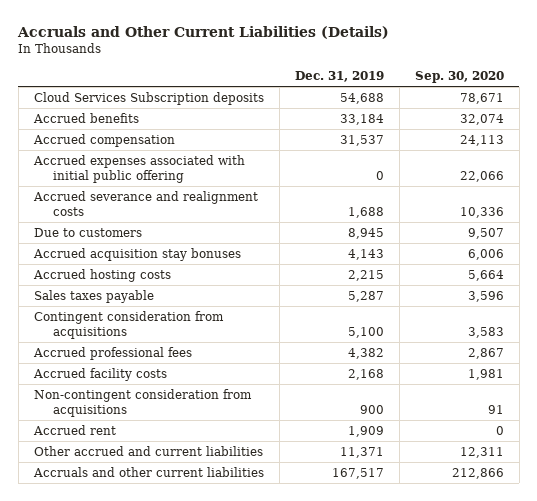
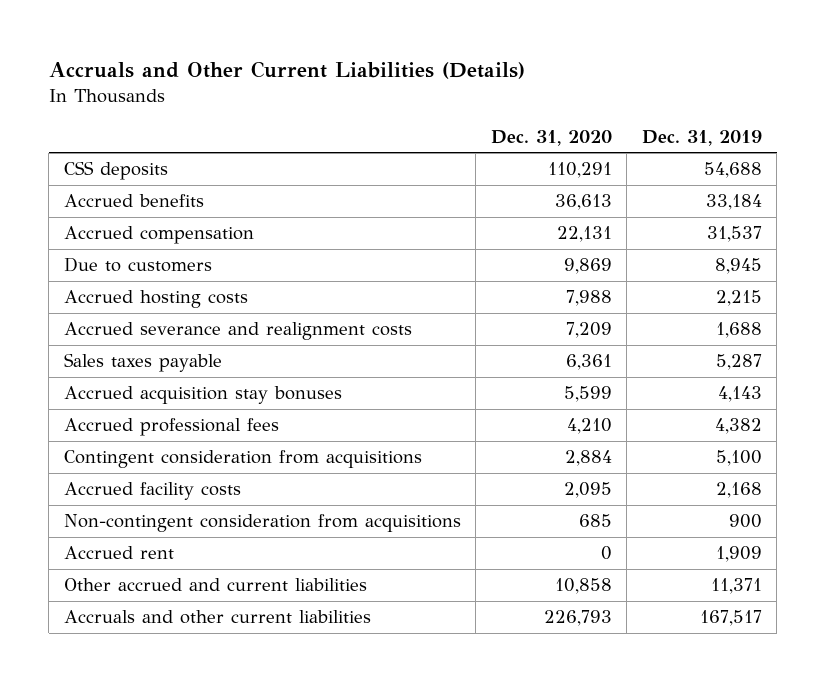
[414,71,504,84] Sep. 30, 2020 -> none
none -> [490,129,612,146] Dec. 31, 2020
[33,91,264,105] Cloud Services Subscription deposits -> [63,161,168,181] CSS deposits
[32,154,245,183] Accrued expenses associated with initial public offering -> none
[32,190,258,216] Accrued severance and realignment costs -> [63,322,412,341] Accrued severance and realignment costs
[32,247,241,261] Accrued acquisition stay bonuses -> [63,386,342,405] Accrued acquisition stay bonuses
[33,310,224,339] Contingent consideration from acquisitions -> [63,450,422,469] Contingent consideration from acquisitions

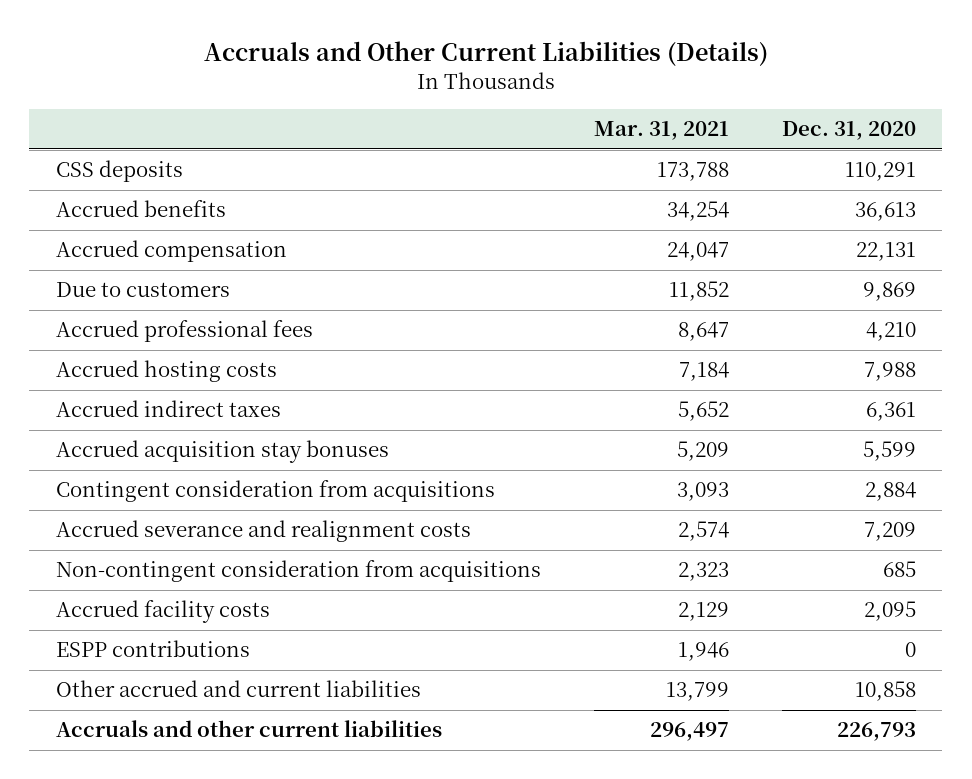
[641,129,762,146] Dec. 31, 2019 -> none
none -> [593,121,729,141] Mar. 31, 2021
[63,418,279,437] Accrued professional fees -> [55,320,313,343] Accrued professional fees
[63,353,222,373] Sales taxes payable -> [55,400,281,418] Accrued indirect taxes
[63,322,412,341] Accrued severance and realignment costs -> [55,520,471,543] Accrued severance and realignment costs
[63,546,174,560] Accrued rent -> none
[63,482,241,501] Accrued facility costs -> [55,600,270,624] Accrued facility costs
none -> [55,640,250,658] ESPP contributions

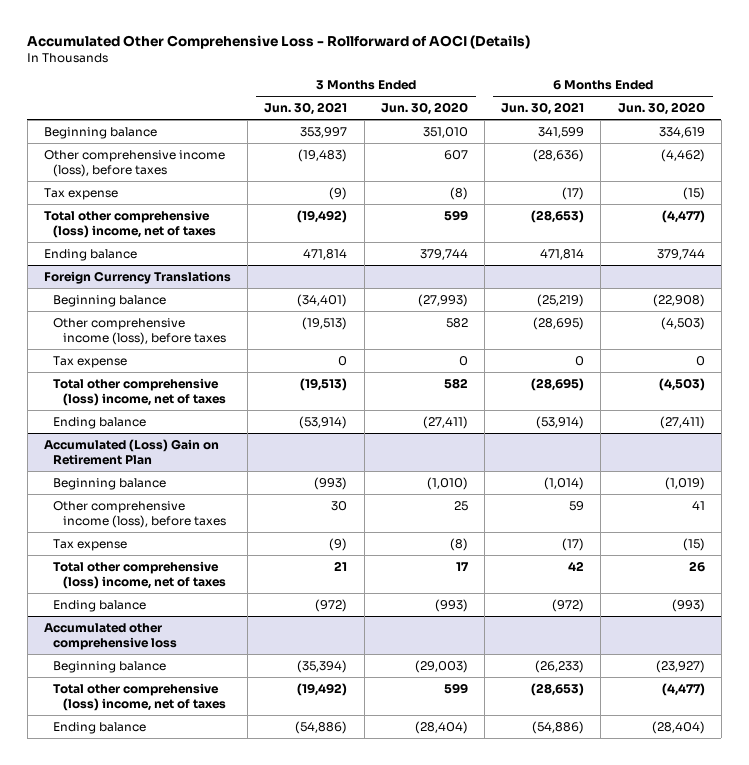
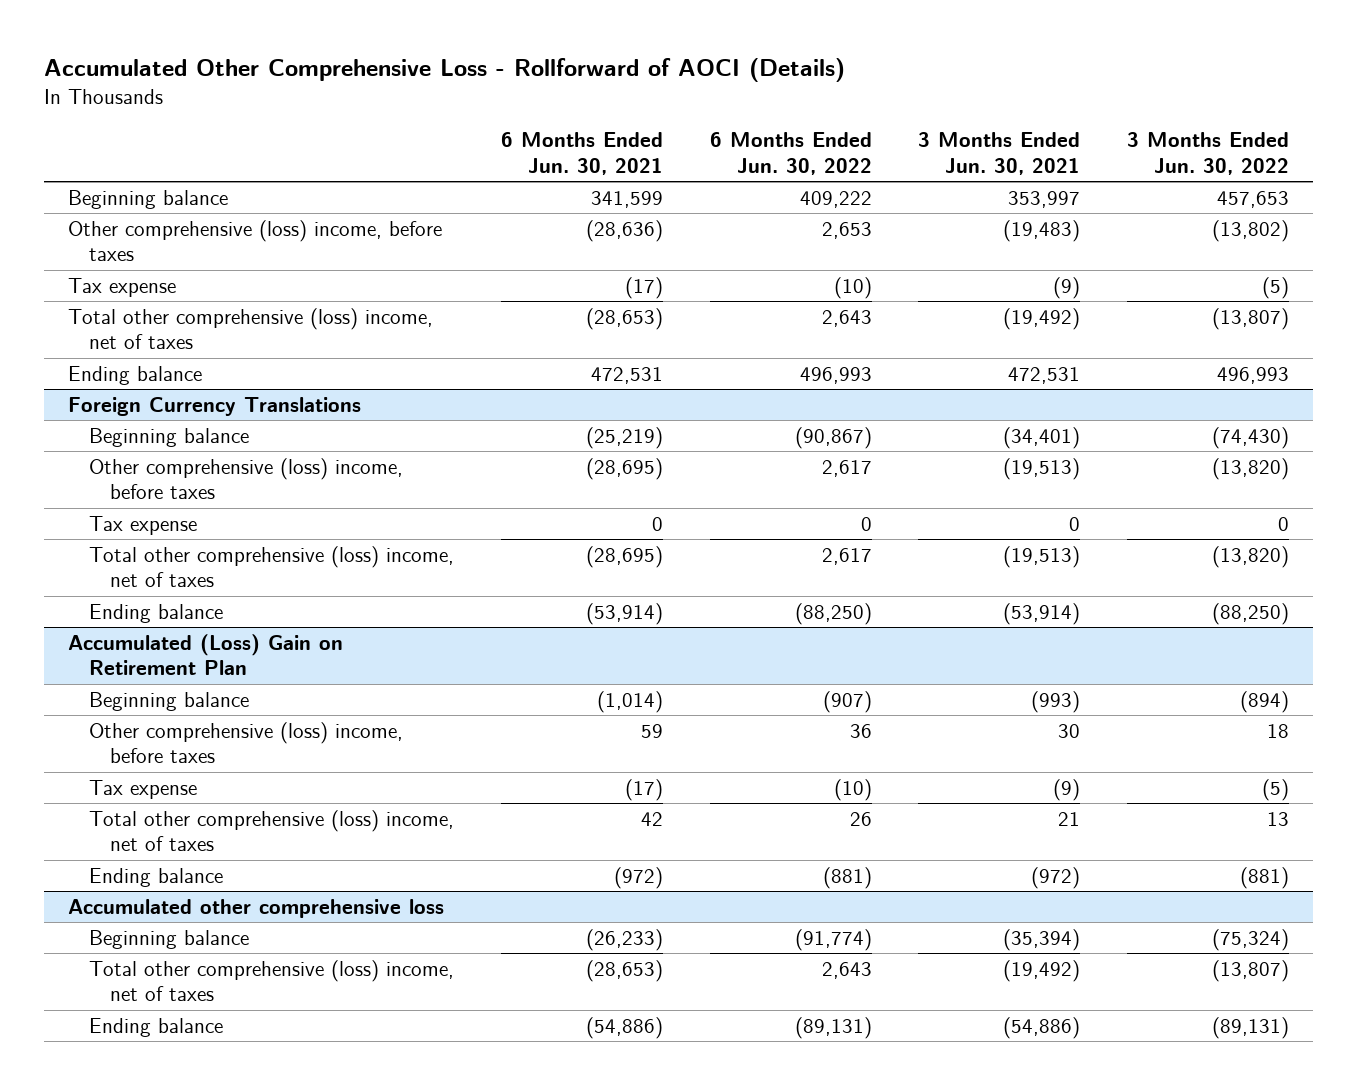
[380,102,468,116] Jun. 30, 2020 -> none
[617,102,705,116] Jun. 30, 2020 -> none
none -> [709,132,872,175] 6 Months Ended Jun. 30, 2022
none -> [1127,132,1290,175] 3 Months Ended Jun. 30, 2022
[43,149,225,177] Other comprehensive income (loss), before taxes -> [67,219,442,262] Other comprehensive (loss) income, before taxes
[303,248,348,260] 471,814 -> [1008,366,1081,384] 472,531
[540,248,585,260] 471,814 -> [590,366,663,384] 472,531
[53,317,226,345] Other comprehensive income (loss), before taxes -> [88,457,403,500] Other comprehensive (loss) income, before taxes
[53,500,226,528] Other comprehensive income (loss), before taxes -> [88,721,403,764] Other comprehensive (loss) income, before taxes

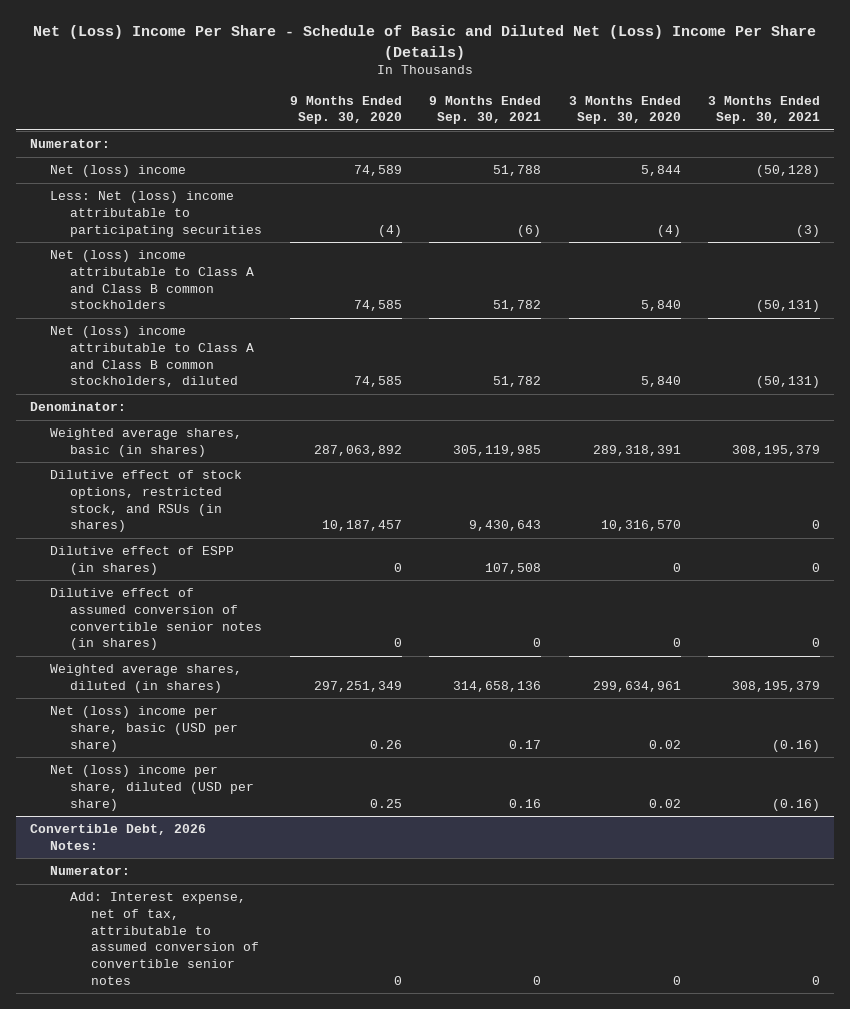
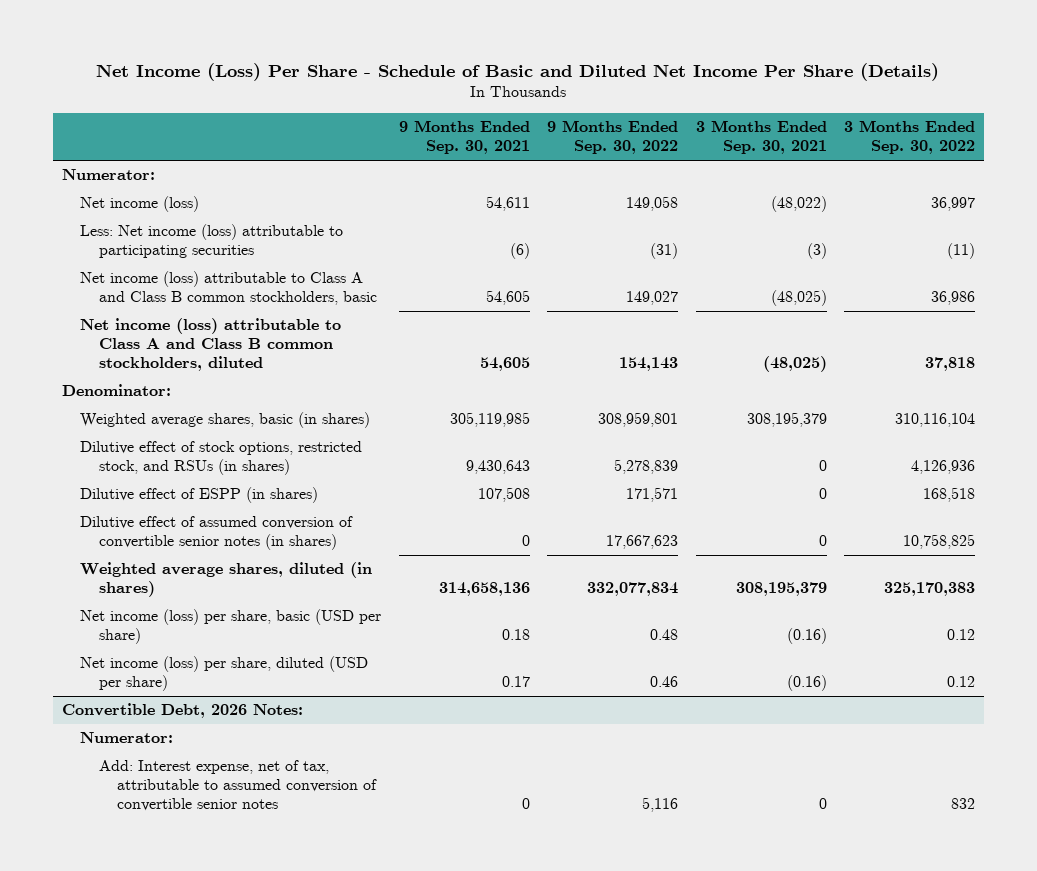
[33,25,817,60] Net (Loss) Income Per Share - Schedule of Basic and Diluted Net (Loss) Income Per Share (Details) -> [96,62,940,81] Net Income (Loss) Per Share - Schedule of Basic and Diluted Net Income Per Share (Details)
[289,95,402,125] 9 Months Ended Sep. 30, 2020 -> none
[568,95,681,125] 3 Months Ended Sep. 30, 2020 -> none
none -> [547,120,679,155] 9 Months Ended Sep. 30, 2022
none -> [844,120,976,155] 3 Months Ended Sep. 30, 2022
[49,165,186,178] Net (loss) income -> [80,196,200,213] Net income (loss)
[493,165,542,177] 51,788 -> [485,196,530,212] 54,611
[756,165,821,178] (50,128) -> [770,196,827,213] (48,022)
[49,191,263,237] Less: Net (loss) income attributable to participating securities -> [80,224,344,259] Less: Net income (loss) attributable to participating securities
[49,250,255,310] Net (loss) income attributable to Class A and Class B common stockholders -> [80,271,377,306] Net income (loss) attributable to Class A and Class B common stockholders, basic
[493,300,542,312] 51,782 -> [485,290,530,306] 54,605
[756,300,821,313] (50,131) -> [770,290,827,307] (48,025)
[49,326,255,388] Net (loss) income attributable to Class A and Class B common stockholders, diluted -> [80,318,342,372] Net income (loss) attributable to Class A and Class B common stockholders, diluted
[493,376,542,388] 51,782 -> [479,357,530,372] 54,605
[756,376,821,389] (50,131) -> [762,356,827,373] (48,025)
[49,706,239,752] Net (loss) income per share, basic (USD per share) -> [80,609,382,645] Net income (loss) per share, basic (USD per share)
[509,739,542,749] 0.17 -> [501,629,530,641] 0.18
[49,765,255,811] Net (loss) income per share, diluted (USD per share) -> [80,656,369,692] Net income (loss) per share, diluted (USD per share)
[509,798,542,808] 0.16 -> [501,676,530,688] 0.17

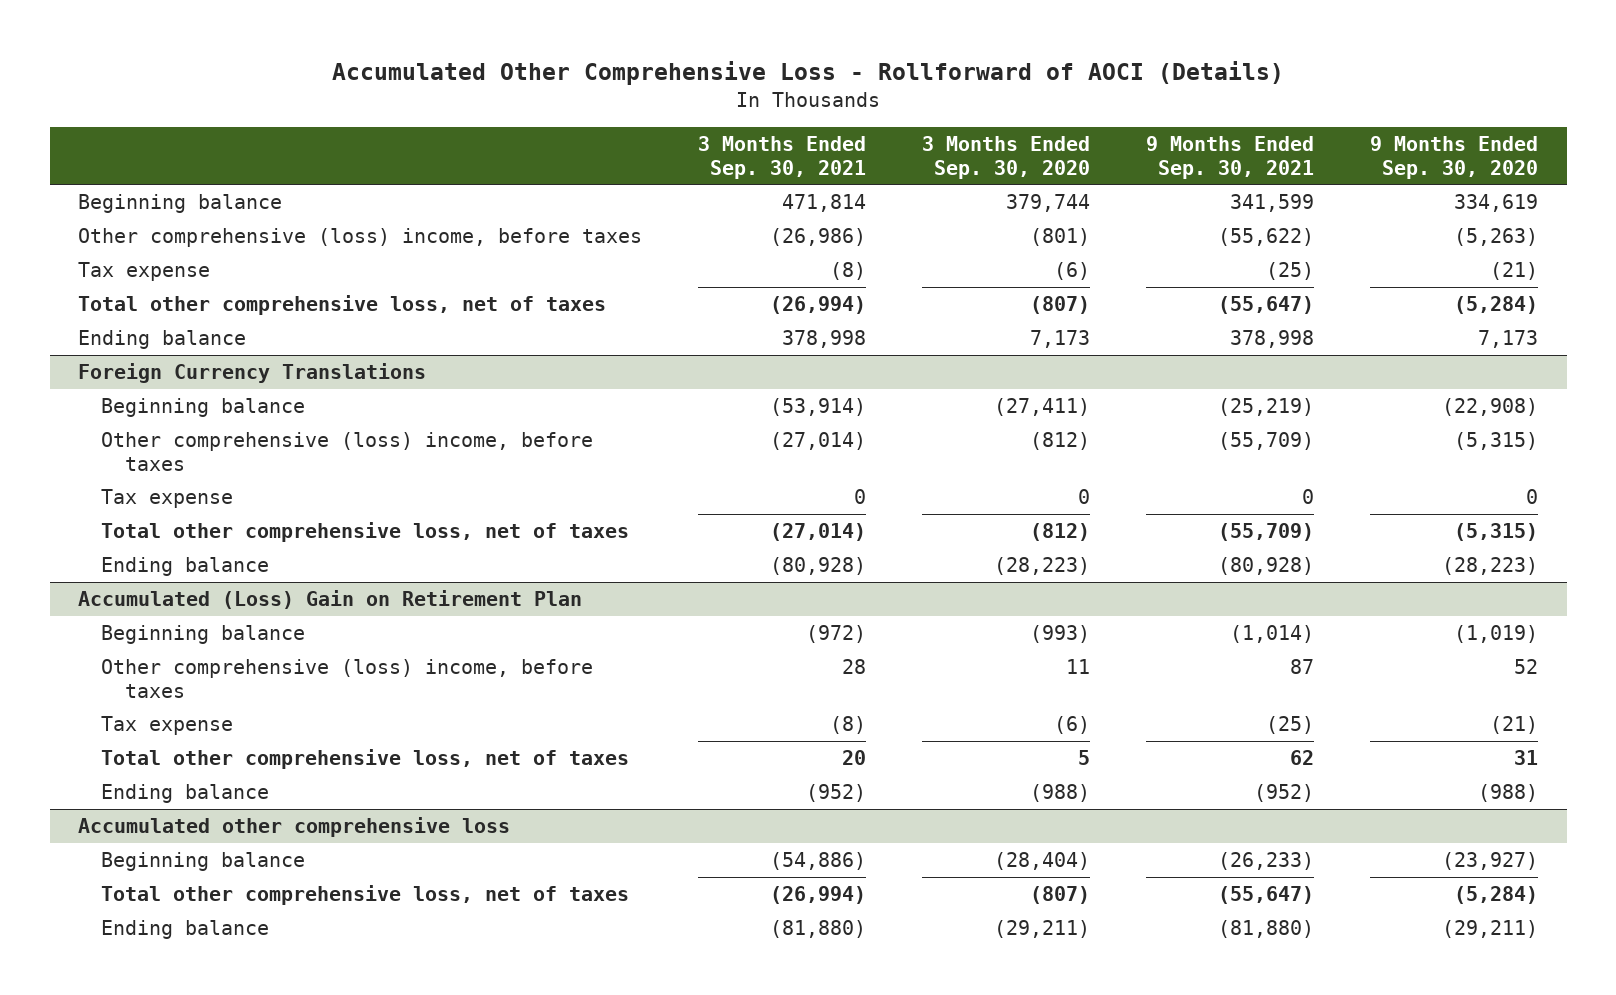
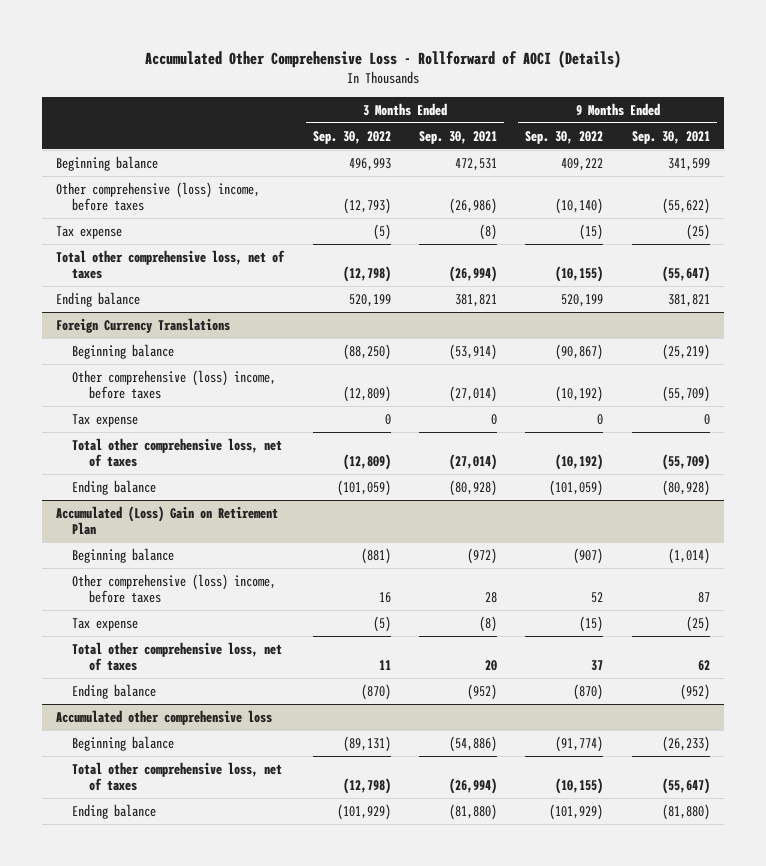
[922,136,1091,179] 3 Months Ended Sep. 30, 2020 -> none
[1370,136,1539,179] 9 Months Ended Sep. 30, 2020 -> none
none -> [312,130,391,144] Sep. 30, 2022
none -> [525,130,604,144] Sep. 30, 2022
[781,194,866,213] 471,814 -> [455,157,498,171] 472,531
[781,330,866,349] 378,998 -> [455,293,498,307] 381,821
[1230,330,1315,349] 378,998 -> [667,293,710,307] 381,821

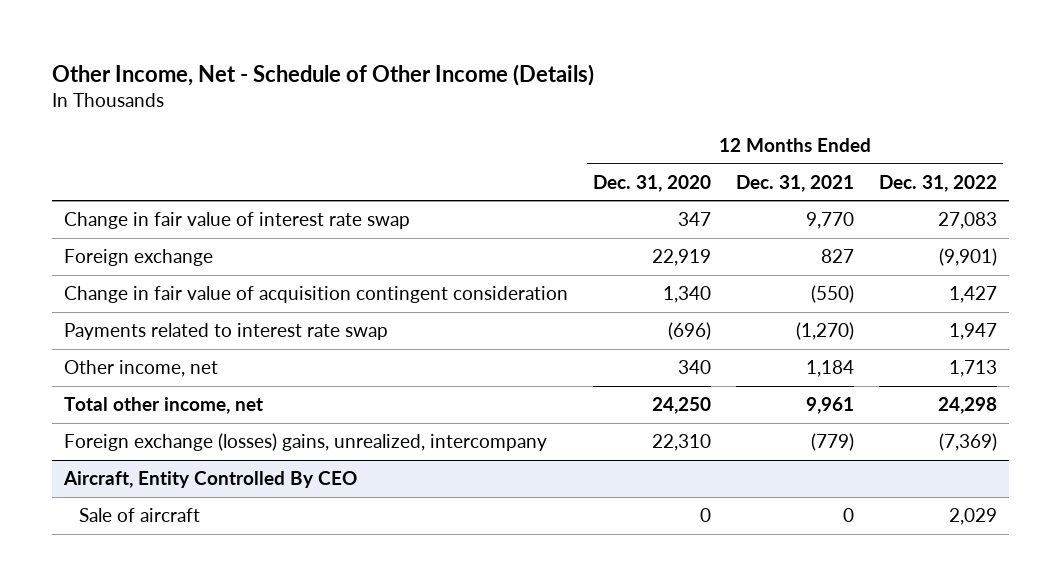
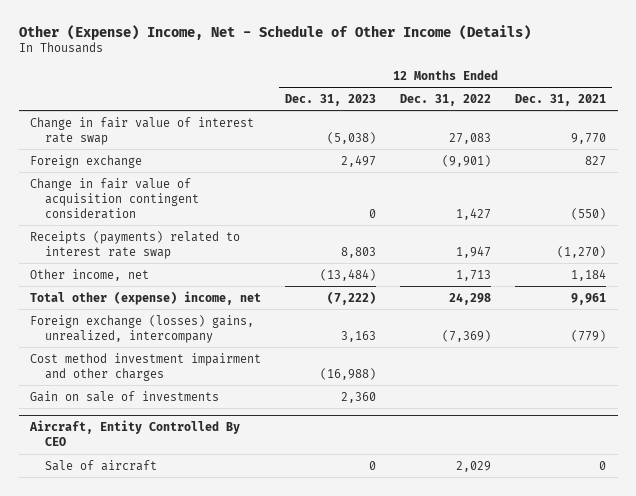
[52,63,595,86] Other Income, Net - Schedule of Other Income (Details) -> [18,24,531,40] Other (Expense) Income, Net - Schedule of Other Income (Details)
[593,174,712,192] Dec. 31, 2020 -> none
none -> [285,93,377,106] Dec. 31, 2023
[64,323,389,341] Payments related to interest rate swap -> [30,230,241,259] Receipts (payments) related to interest rate swap
[64,397,264,415] Total other income, net -> [30,290,262,305] Total other (expense) income, net
none -> [30,352,262,381] Cost method investment impairment and other charges
none -> [30,390,220,402] Gain on sale of investments

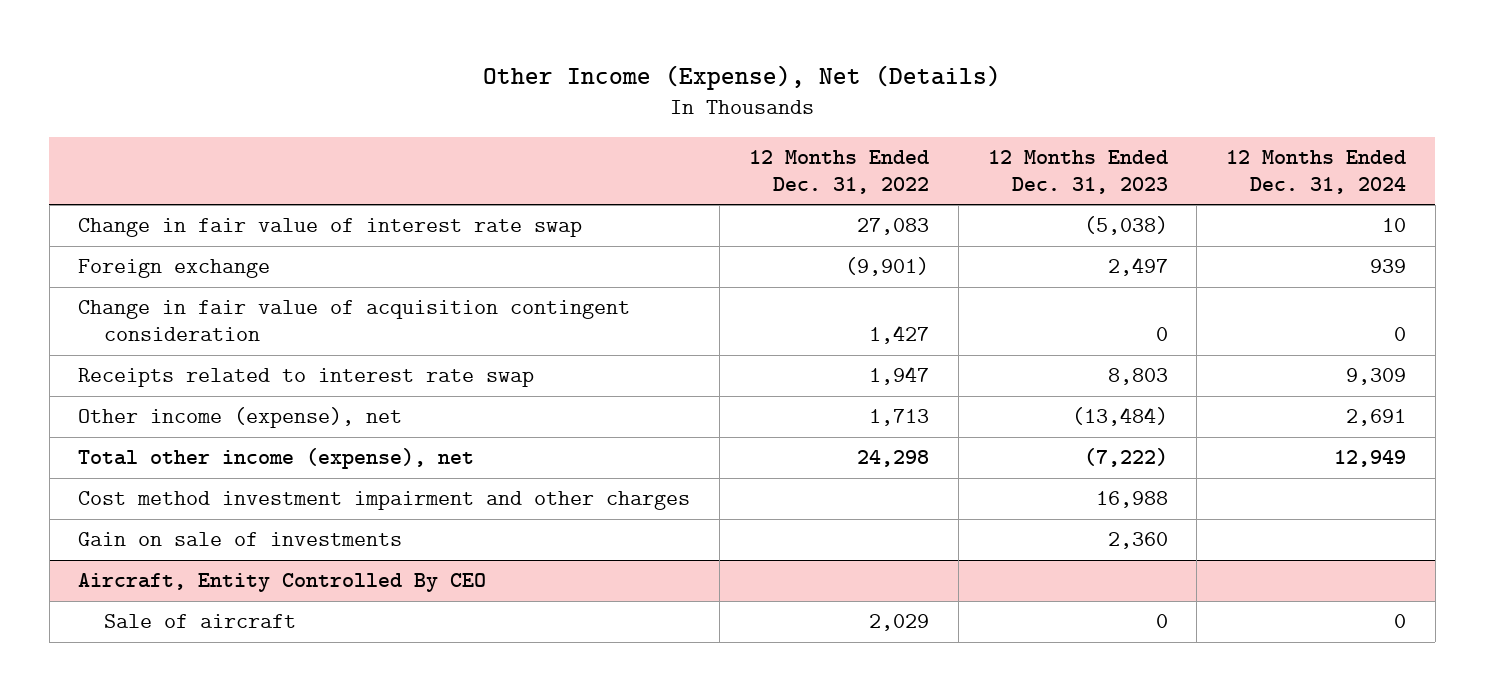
[18,24,531,40] Other (Expense) Income, Net - Schedule of Other Income (Details) -> [483,65,1002,91] Other Income (Expense), Net (Details)
[514,93,606,106] Dec. 31, 2021 -> none
none -> [1226,149,1407,195] 12 Months Ended Dec. 31, 2024
[30,314,255,343] Foreign exchange (losses) gains, unrealized, intercompany -> none
[30,230,241,259] Receipts (payments) related to interest rate swap -> [78,368,535,388] Receipts related to interest rate swap
[30,268,150,281] Other income, net -> [78,407,403,429] Other income (expense), net
[30,290,262,305] Total other (expense) income, net -> [78,448,475,470] Total other income (expense), net
[320,367,377,380] (16,988) -> [1095,491,1168,509] 16,988

